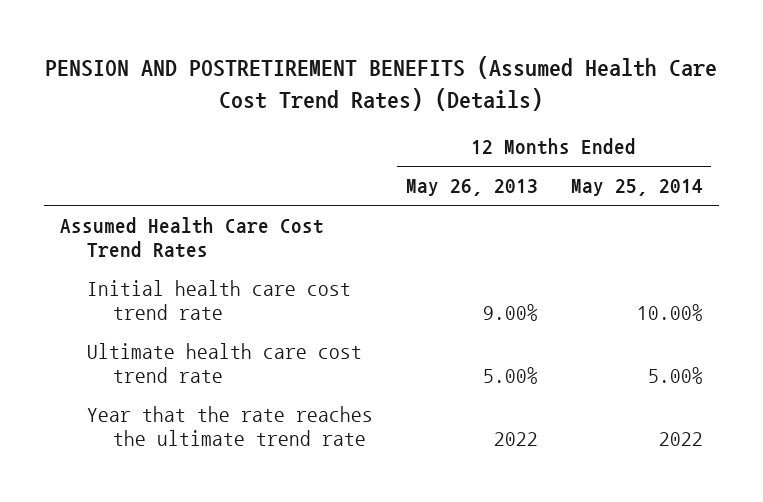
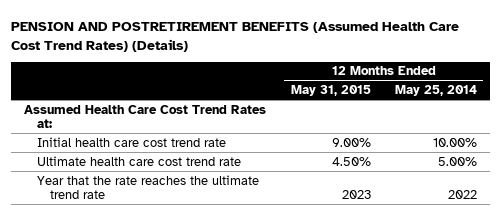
[405,178,538,196] May 26, 2013 -> none
none -> [290,85,371,97] May 31, 2015
[60,216,325,258] Assumed Health Care Cost Trend Rates -> [23,104,266,129] Assumed Health Care Cost Trend Rates at:

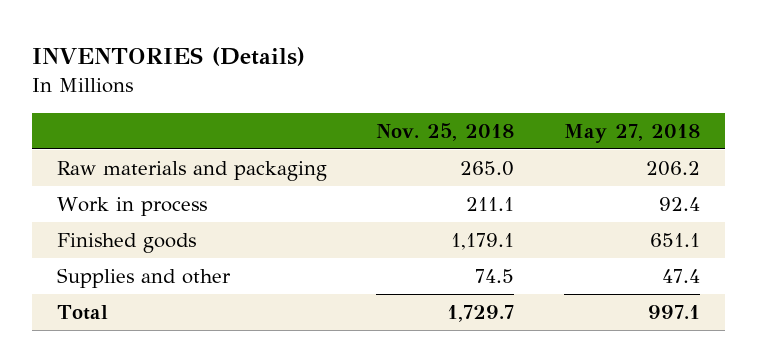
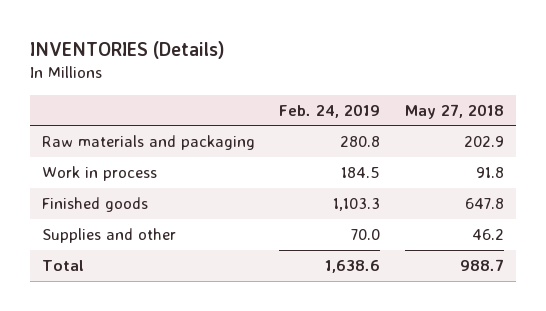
[376,122,515,141] Nov. 25, 2018 -> none
none -> [279,103,381,118] Feb. 24, 2019
[645,161,700,177] 206.2 -> [463,136,504,148] 202.9
[658,197,700,212] 92.4 -> [475,167,504,179] 91.8
[649,233,700,248] 651.1 -> [464,198,504,210] 647.8
[661,269,700,284] 47.4 -> [471,229,504,241] 46.2
[647,305,700,320] 997.1 -> [459,259,504,272] 988.7

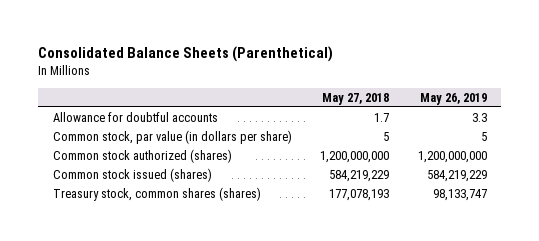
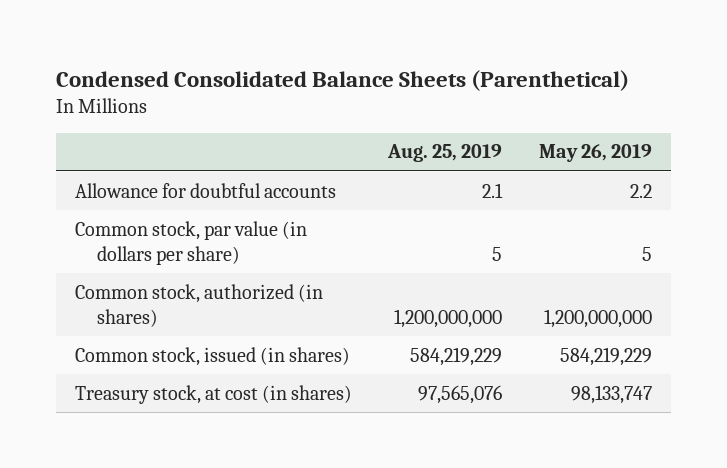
[38,45,334,62] Consolidated Balance Sheets (Parenthetical) -> [56,69,630,91] Condensed Consolidated Balance Sheets (Parenthetical)
[322,92,390,105] May 27, 2018 -> none
none -> [387,144,503,163] Aug. 25, 2019
[471,113,487,123] 3.3 -> [630,183,653,198] 2.2
[52,149,232,164] Common stock authorized (shares) -> [74,283,323,327] Common stock, authorized (in shares)
[52,168,212,183] Common stock issued (shares) -> [74,346,350,366] Common stock, issued (in shares)
[52,187,261,202] Treasury stock, common shares (shares) -> [74,384,352,404] Treasury stock, at cost (in shares)

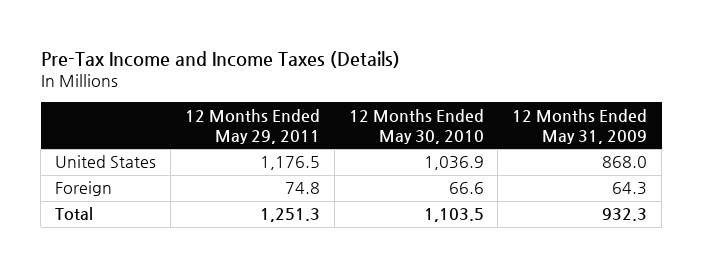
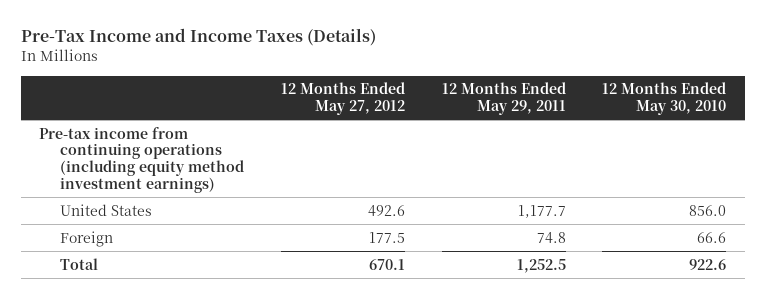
[512,108,648,144] 12 Months Ended May 31, 2009 -> none
none -> [280,82,405,116] 12 Months Ended May 27, 2012
none -> [38,126,245,193] Pre-tax income from continuing operations (including equity method investment earnings)
[259,156,320,171] 1,176.5 -> [517,204,566,218] 1,177.7
[423,156,484,171] 1,036.9 -> [689,204,727,216] 856.0
[259,208,320,223] 1,251.3 -> [516,258,566,273] 1,252.5
[423,208,484,223] 1,103.5 -> [689,258,727,270] 922.6

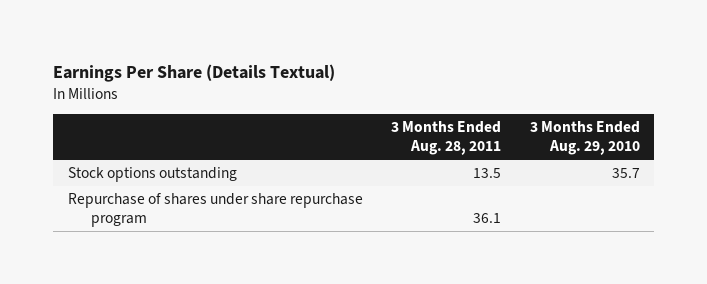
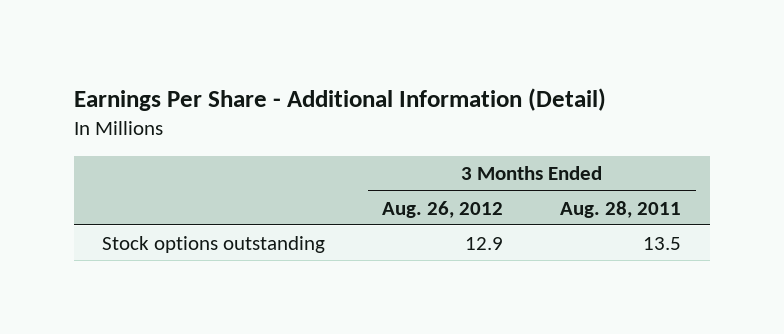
[53,63,336,82] Earnings Per Share (Details Textual) -> [73,87,606,111] Earnings Per Share - Additional Information (Detail)
[529,121,640,156] 3 Months Ended Aug. 29, 2010 -> none
none -> [382,200,504,218] Aug. 26, 2012
[67,192,363,228] Repurchase of shares under share repurchase program -> none

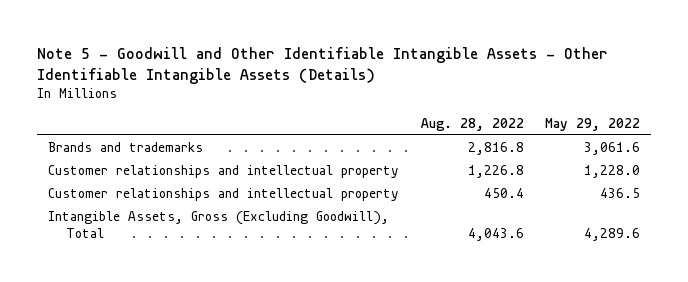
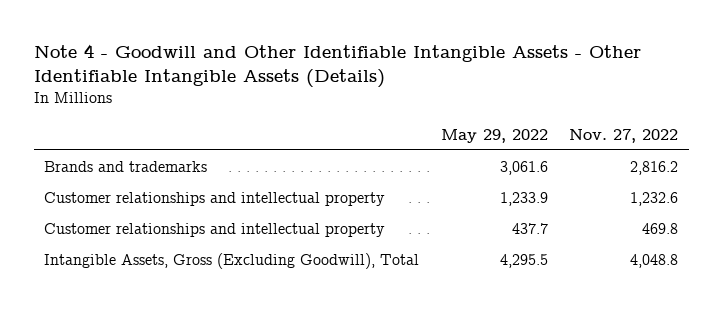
[37,46,609,84] Note 5 - Goodwill and Other Identifiable Intangible Assets - Other Identifiable Intangible Assets (Details) -> [33,43,641,89] Note 4 - Goodwill and Other Identifiable Intangible Assets - Other Identifiable Intangible Assets (Details)
[420,117,524,131] Aug. 28, 2022 -> none
none -> [569,128,679,143] Nov. 27, 2022
[584,165,641,179] 1,228.0 -> [499,191,548,206] 1,233.9
[600,188,641,199] 436.5 -> [511,222,548,234] 437.7
[584,228,641,242] 4,289.6 -> [499,253,548,268] 4,295.5

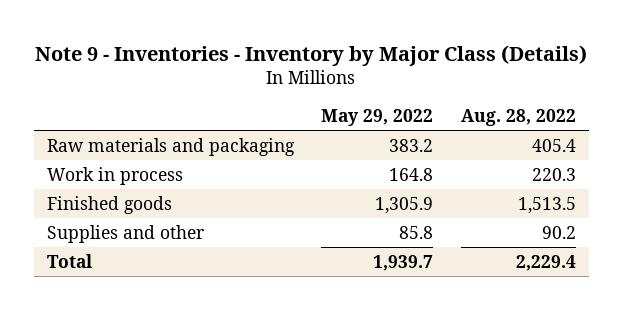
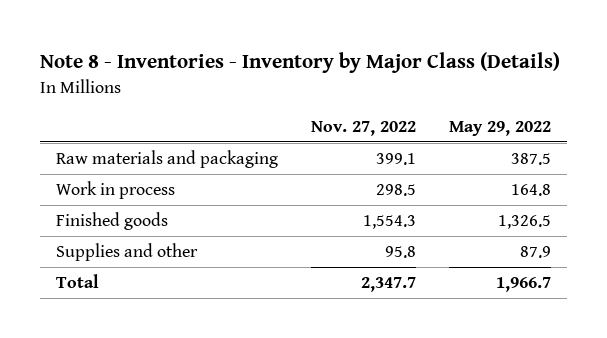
[35,44,588,66] Note 9 - Inventories - Inventory by Major Class (Details) -> [39,52,560,74] Note 8 - Inventories - Inventory by Major Class (Details)
[460,109,576,127] Aug. 28, 2022 -> none
none -> [311,120,417,136] Nov. 27, 2022
[389,138,434,152] 383.2 -> [510,153,551,166] 387.5
[375,196,434,214] 1,305.9 -> [497,215,551,230] 1,326.5
[399,225,434,239] 85.8 -> [519,246,551,259] 87.9
[373,254,434,271] 1,939.7 -> [495,277,551,293] 1,966.7

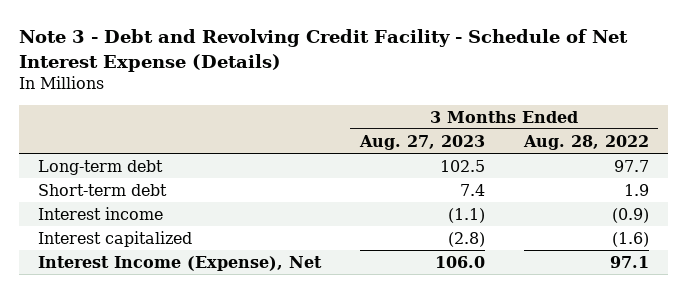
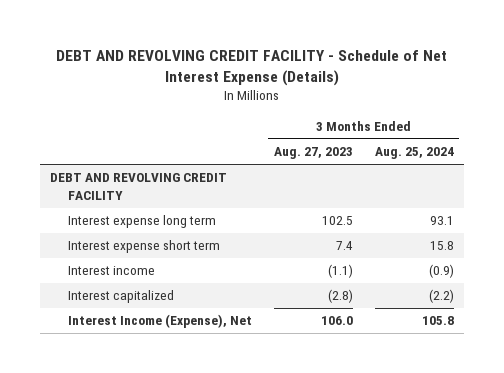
[18,29,628,72] Note 3 - Debt and Revolving Credit Facility - Schedule of Net Interest Expense (Details) -> [56,49,448,86] DEBT AND REVOLVING CREDIT FACILITY - Schedule of Net Interest Expense (Details)
[522,134,649,150] Aug. 28, 2022 -> none
none -> [374,147,454,160] Aug. 25, 2024
none -> [50,173,228,200] DEBT AND REVOLVING CREDIT FACILITY
[38,159,164,175] Long-term debt -> [68,215,217,229] Interest expense long term
[38,183,168,196] Short-term debt -> [68,240,221,254] Interest expense short term

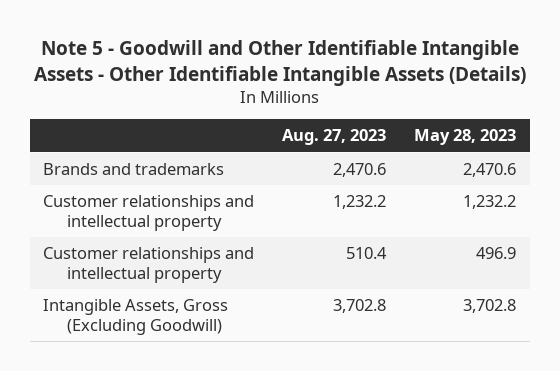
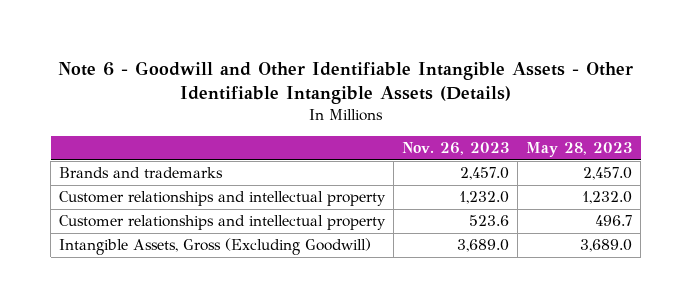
[33,40,526,86] Note 5 - Goodwill and Other Identifiable Intangible Assets - Other Identifiable Intangible Assets (Details) -> [57,60,633,105] Note 6 - Goodwill and Other Identifiable Intangible Assets - Other Identifiable Intangible Assets (Details)
[282,129,387,146] Aug. 27, 2023 -> none
none -> [402,142,510,156] Nov. 26, 2023
[463,163,517,178] 2,470.6 -> [583,167,633,181] 2,457.0
[463,195,517,210] 1,232.2 -> [582,191,633,205] 1,232.0
[476,247,517,260] 496.9 -> [595,215,633,227] 496.7
[463,299,517,314] 3,702.8 -> [580,239,633,253] 3,689.0

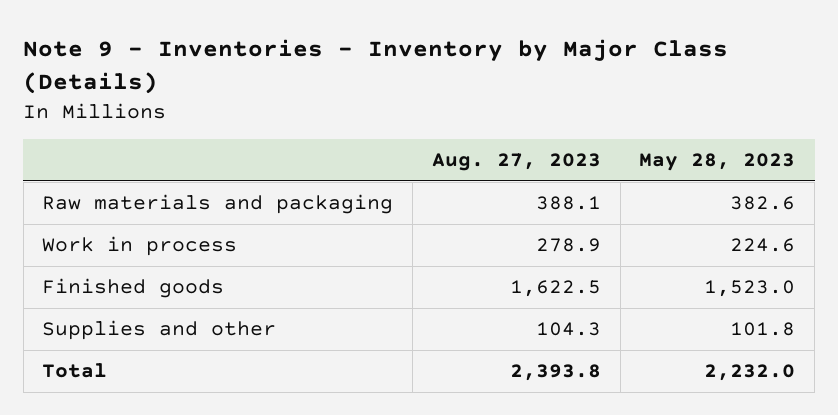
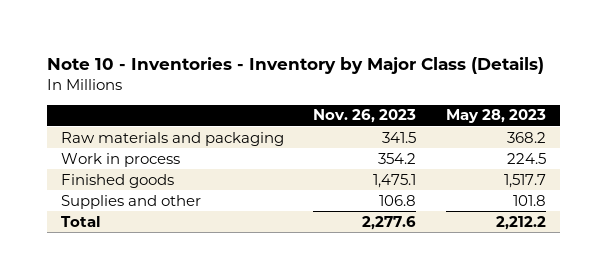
[23,39,729,95] Note 9 - Inventories - Inventory by Major Class (Details) -> [46,56,544,74] Note 10 - Inventories - Inventory by Major Class (Details)
[431,153,601,172] Aug. 27, 2023 -> none
none -> [313,109,417,124] Nov. 26, 2023
[730,196,796,211] 382.6 -> [506,131,546,143] 368.2
[730,238,796,253] 224.6 -> [506,152,546,164] 224.5
[704,280,796,298] 1,523.0 -> [503,173,546,188] 1,517.7
[704,364,796,382] 2,232.0 -> [495,215,546,230] 2,212.2

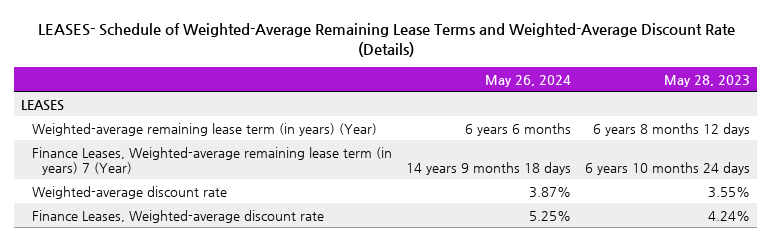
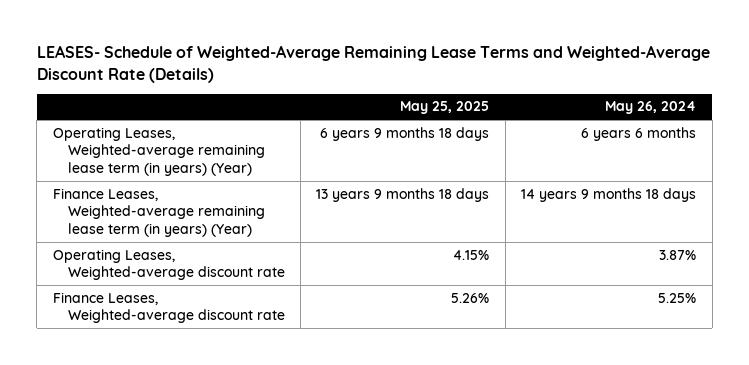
[663,74,750,87] May 28, 2023 -> none
none -> [400,101,490,115] May 25, 2025
[21,99,65,111] LEASES -> none
[31,122,377,136] Weighted-average remaining lease term (in years) (Year) -> [52,126,265,177] Operating Leases, Weighted-average remaining lease term (in years) (Year)
[31,146,392,175] Finance Leases, Weighted-average remaining lease term (in years) 7 (Year) -> [52,187,265,238] Finance Leases, Weighted-average remaining lease term (in years) (Year)
[31,185,227,199] Weighted-average discount rate -> [52,248,285,281] Operating Leases, Weighted-average discount rate

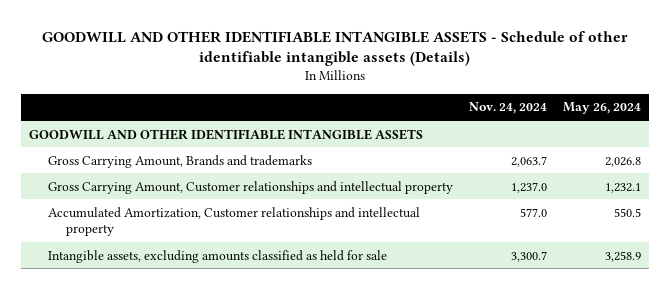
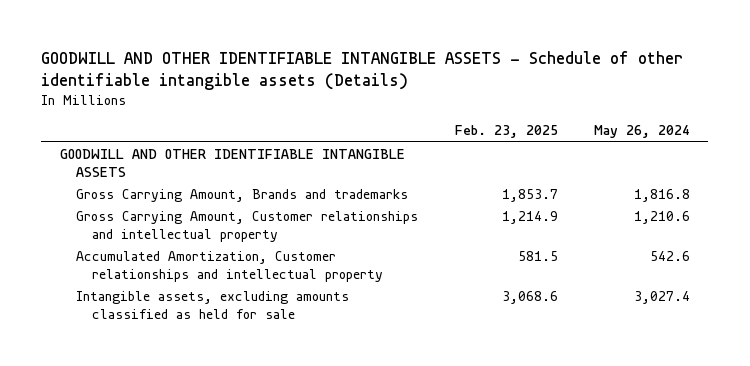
[468,102,547,115] Nov. 24, 2024 -> none
none -> [454,125,558,139] Feb. 23, 2025
[604,156,641,167] 2,026.8 -> [634,189,691,203] 1,816.8
[604,182,641,193] 1,232.1 -> [634,211,691,225] 1,210.6
[613,207,641,217] 550.5 -> [650,251,691,262] 542.6
[604,250,641,262] 3,258.9 -> [634,291,691,305] 3,027.4

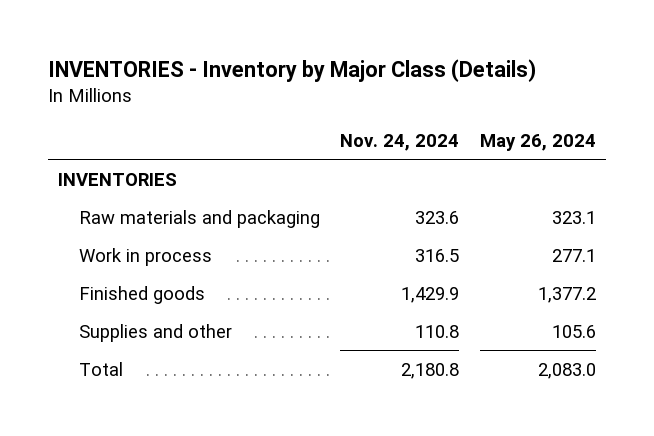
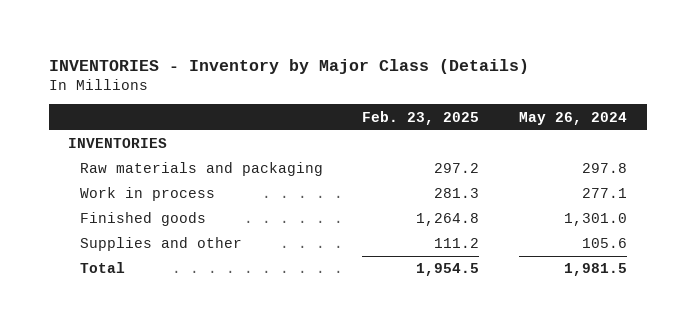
[340,133,460,151] Nov. 24, 2024 -> none
none -> [362,110,480,125] Feb. 23, 2025
[551,210,596,224] 323.1 -> [582,163,628,174] 297.8
[537,286,596,303] 1,377.2 -> [564,213,628,227] 1,301.0
[537,362,596,379] 2,083.0 -> [564,263,628,277] 1,981.5

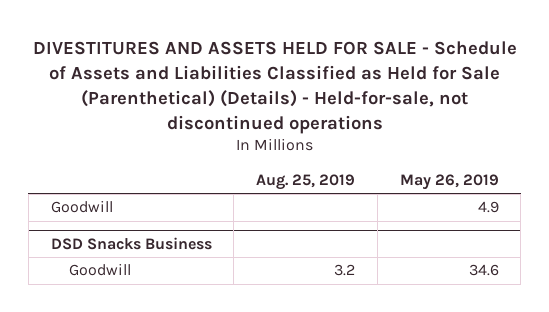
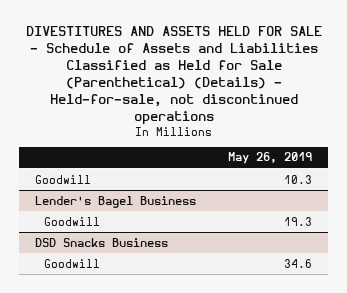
[256,173,356,190] Aug. 25, 2019 -> none
[477,201,499,214] 4.9 -> [284,174,313,184] 10.3
none -> [35,195,197,208] Lender's Bagel Business
none -> [44,216,101,226] Goodwill

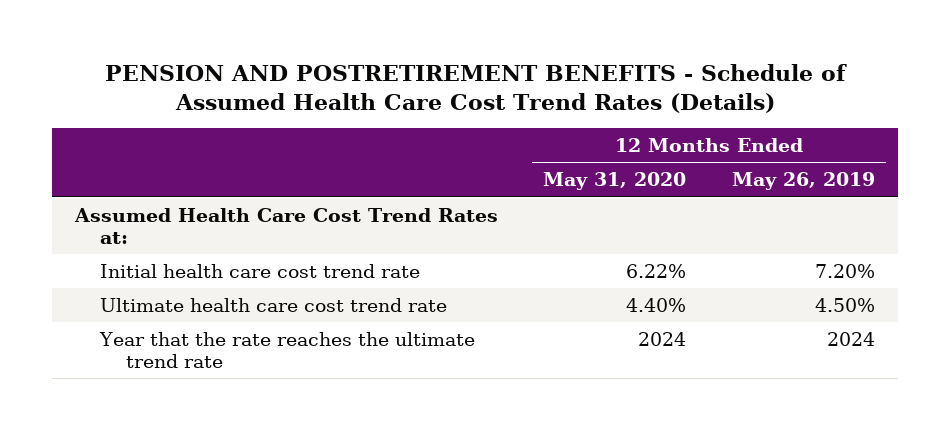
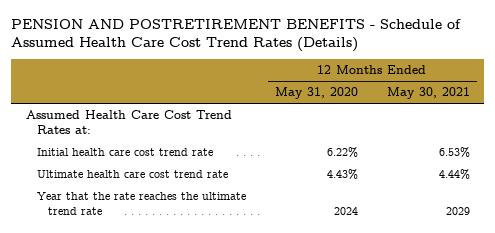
[731,172,875,191] May 26, 2019 -> none
none -> [386,87,470,100] May 30, 2021
[626,297,687,312] 4.40% -> [326,169,358,181] 4.43%

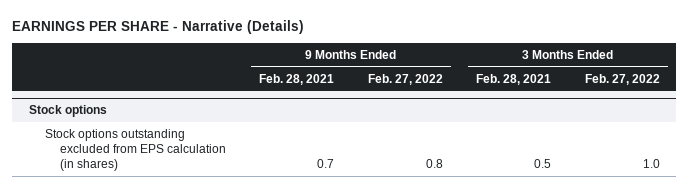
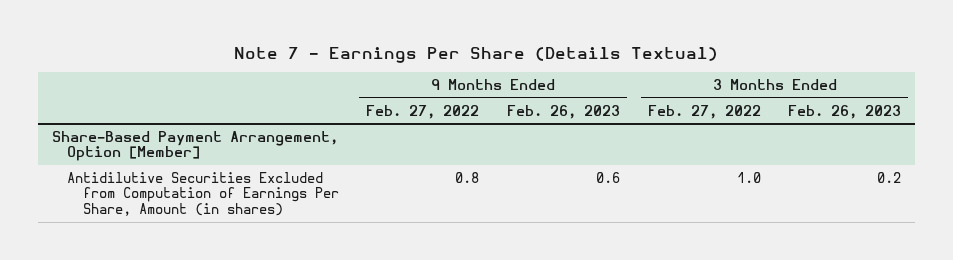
[12,19,305,34] EARNINGS PER SHARE - Narrative (Details) -> [234,46,719,63] Note 7 - Earnings Per Share (Details Textual)
[259,73,335,85] Feb. 28, 2021 -> none
[476,73,552,85] Feb. 28, 2021 -> none
none -> [507,104,621,119] Feb. 26, 2023
none -> [788,104,902,119] Feb. 26, 2023
[29,105,108,118] Stock options -> [51,130,338,162] Share-Based Payment Arrangement, Option [Member]
[44,129,227,171] Stock options outstanding excluded from EPS calculation (in shares) -> [67,171,339,217] Antidilutive Securities Excluded from Computation of Earnings Per Share, Amount (in shares)

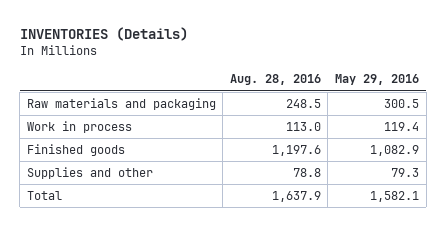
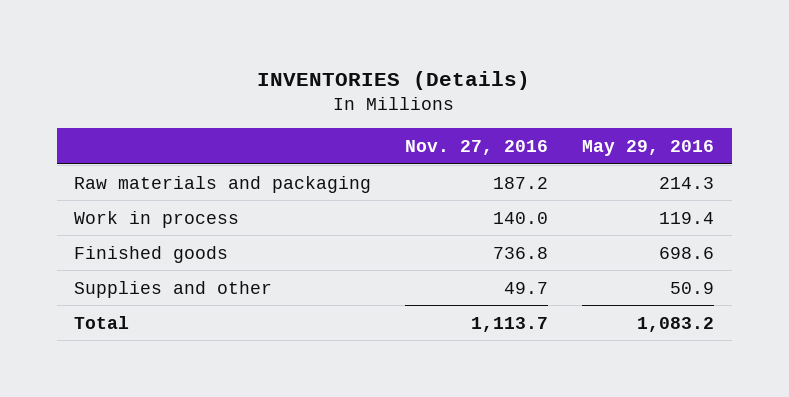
[229,74,321,86] Aug. 28, 2016 -> none
none -> [405,140,549,156] Nov. 27, 2016
[383,99,419,109] 300.5 -> [659,176,715,189] 214.3
[369,145,419,157] 1,082.9 -> [659,246,715,259] 698.6
[390,168,419,178] 79.3 -> [670,281,715,294] 50.9
[369,191,419,203] 1,582.1 -> [637,316,715,332] 1,083.2

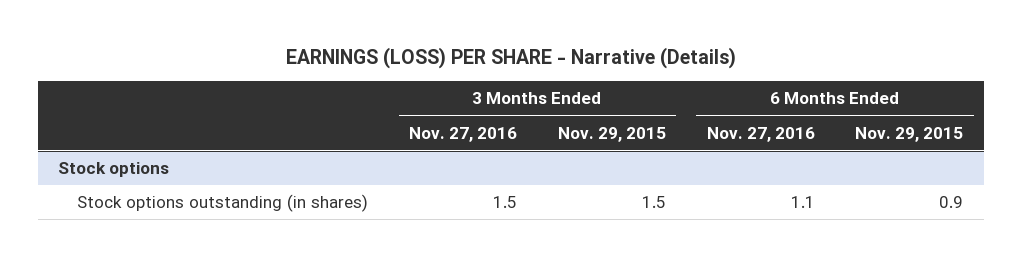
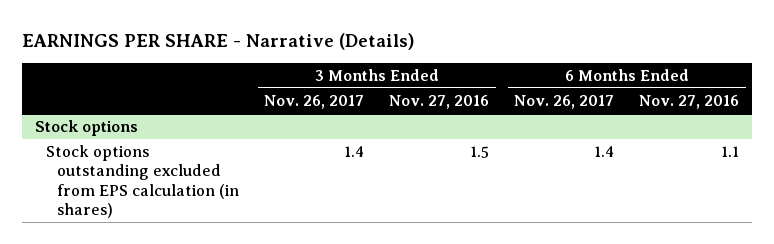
[285,47,736,70] EARNINGS (LOSS) PER SHARE - Narrative (Details) -> [22,32,416,50] EARNINGS PER SHARE - Narrative (Details)
[557,126,666,142] Nov. 29, 2015 -> none
[855,126,964,142] Nov. 29, 2015 -> none
none -> [264,95,365,110] Nov. 26, 2017
none -> [514,95,615,110] Nov. 26, 2017
[77,194,369,213] Stock options outstanding (in shares) -> [45,145,240,219] Stock options outstanding excluded from EPS calculation (in shares)

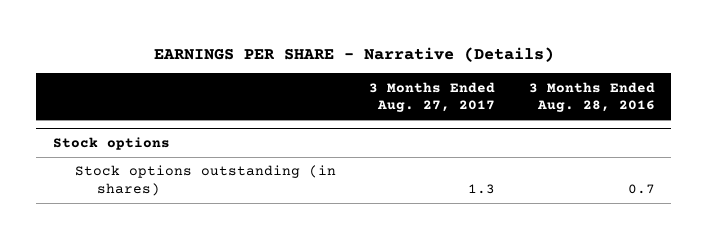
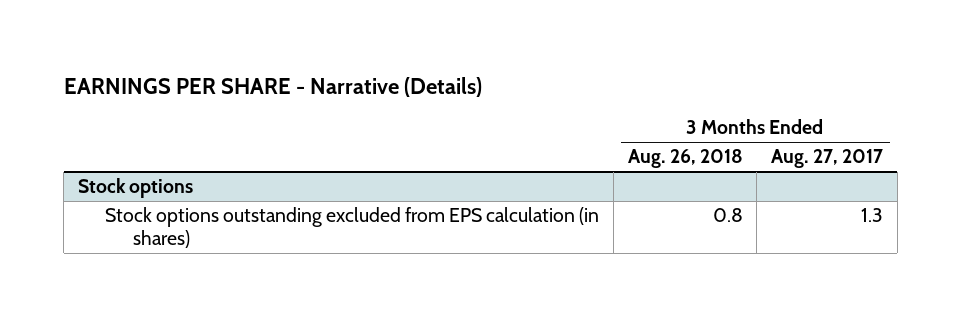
[528,81,655,113] 3 Months Ended Aug. 28, 2016 -> none
none -> [627,149,743,169] Aug. 26, 2018
[74,165,336,196] Stock options outstanding (in shares) -> [105,207,600,249] Stock options outstanding excluded from EPS calculation (in shares)

